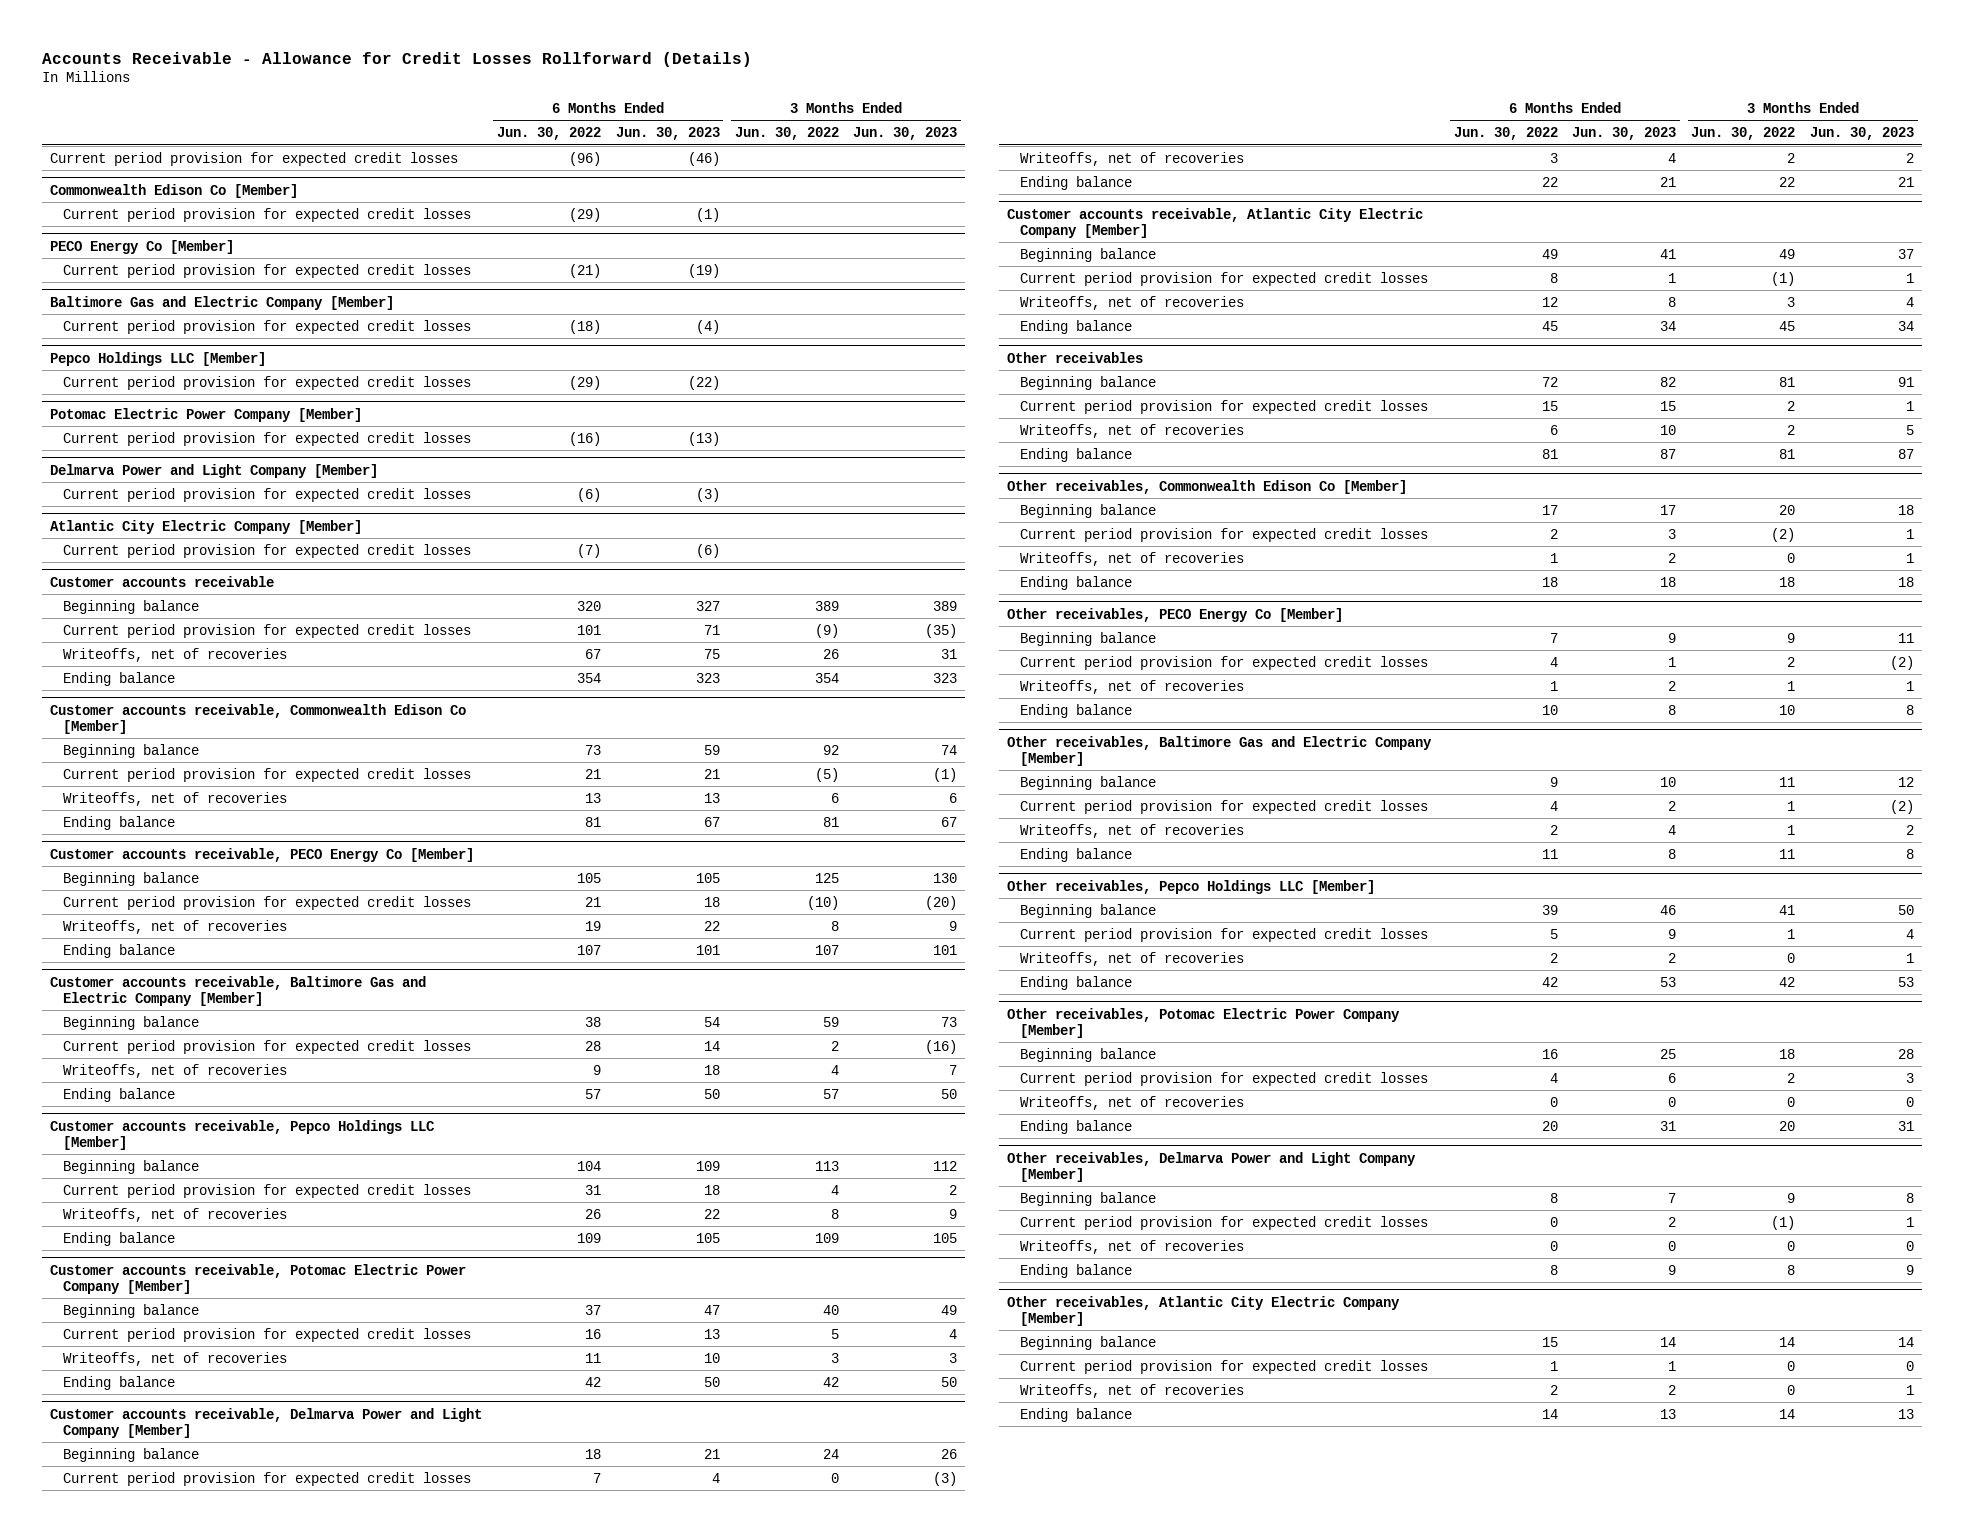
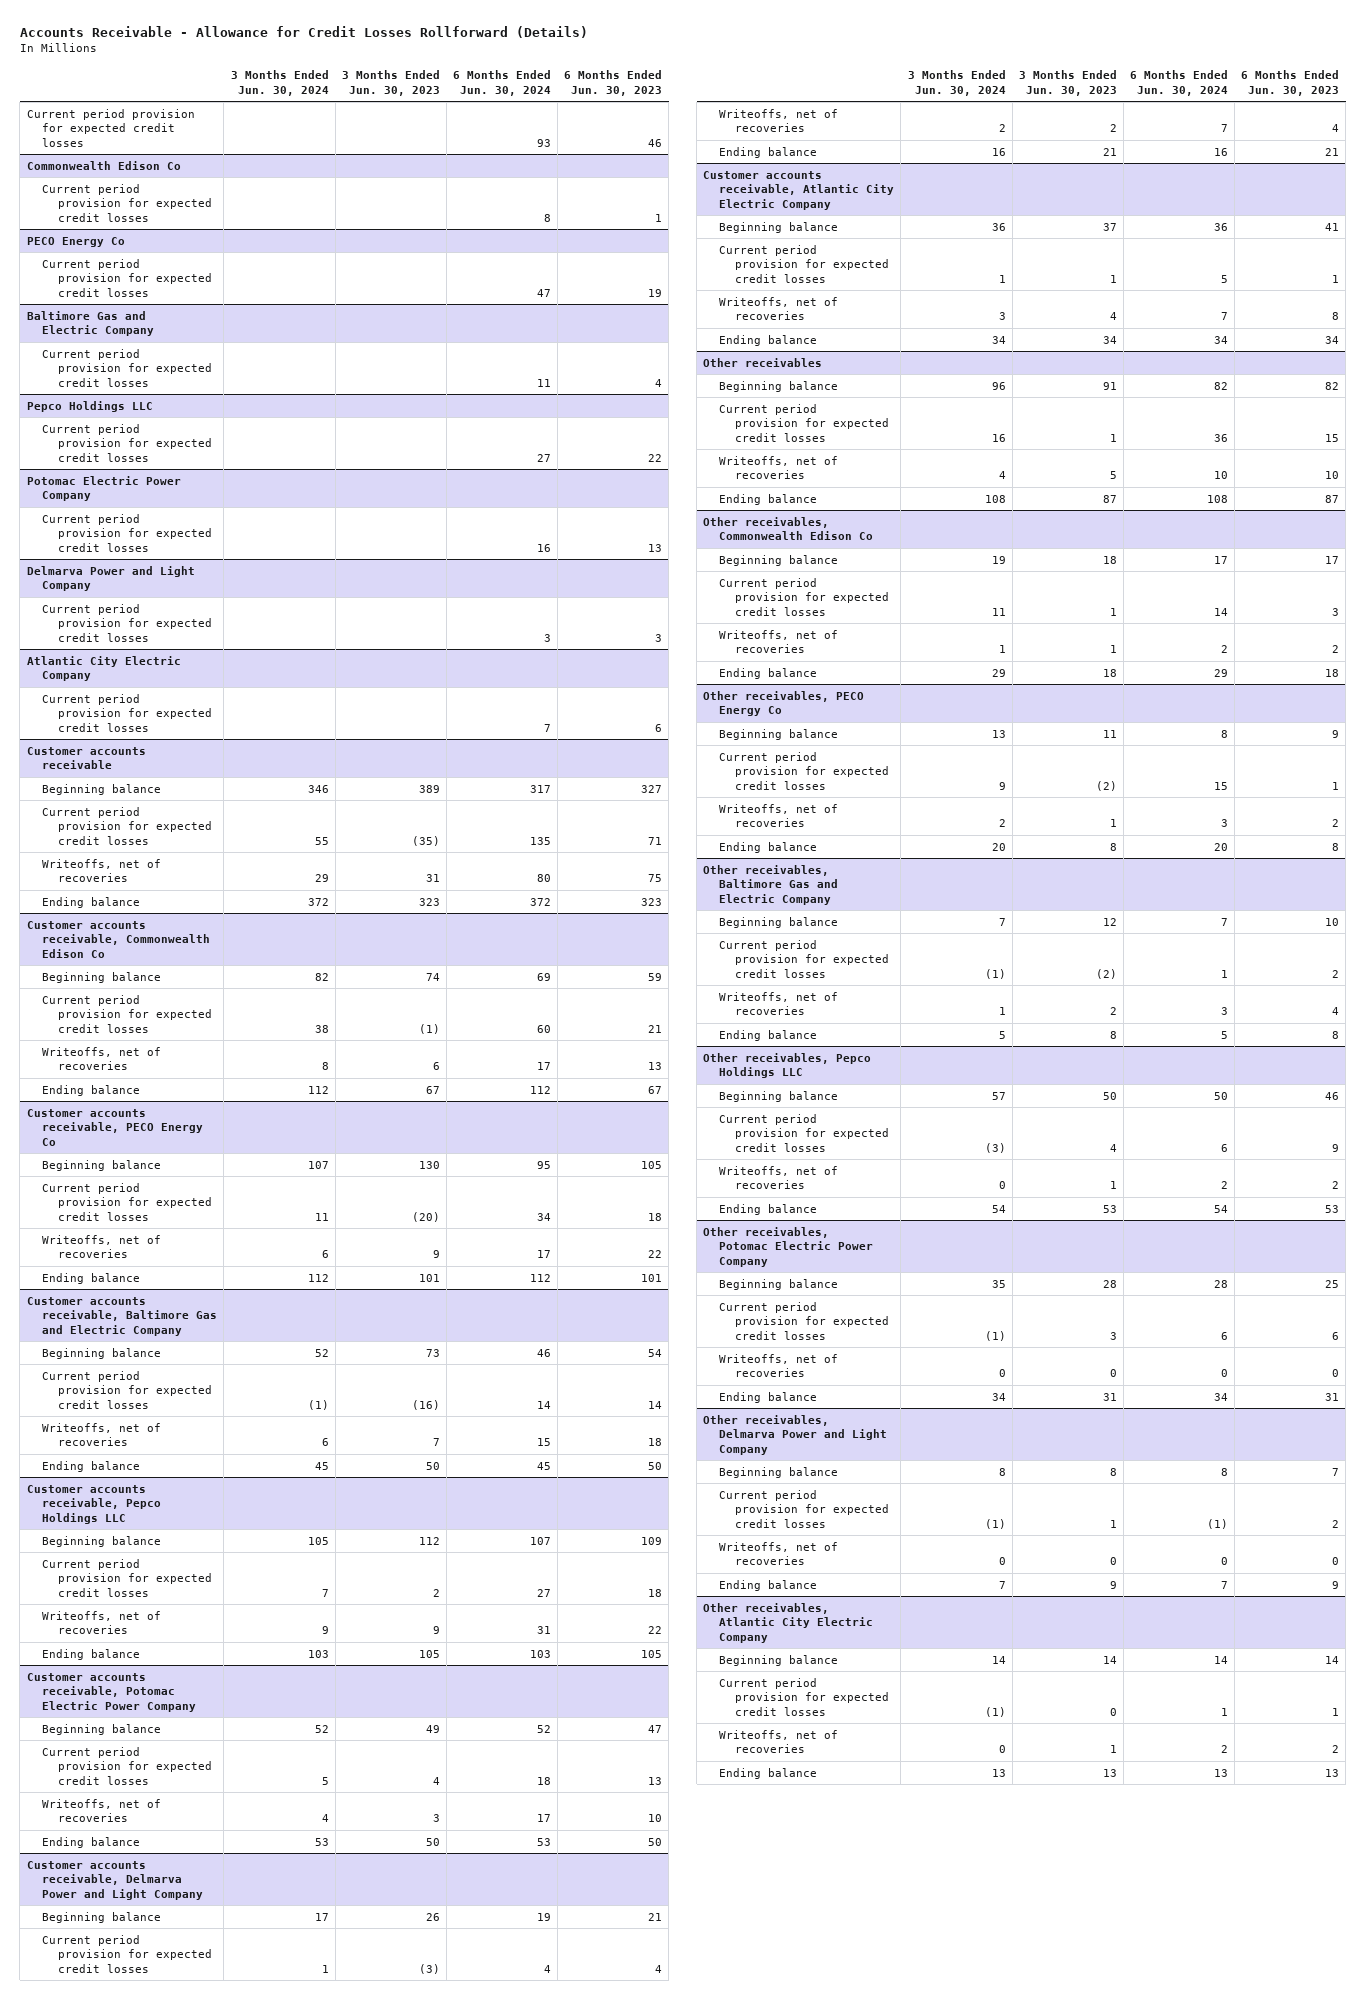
[496,127,601,141] Jun. 30, 2022 -> none
[734,127,839,141] Jun. 30, 2022 -> none
none -> [230,70,329,96] 3 Months Ended Jun. 30, 2024
none -> [453,70,552,96] 6 Months Ended Jun. 30, 2024
[687,151,720,166] (46) -> [648,138,663,147] 46
[49,183,298,198] Commonwealth Edison Co [Member] -> [26,160,181,170] Commonwealth Edison Co
[695,207,720,222] (1) -> [655,213,663,222] 1
[49,239,234,254] PECO Energy Co [Member] -> [26,236,125,247] PECO Energy Co
[687,263,720,278] (19) -> [648,288,663,297] 19
[49,295,394,310] Baltimore Gas and Electric Company [Member] -> [26,310,155,337] Baltimore Gas and Electric Company
[695,319,720,334] (4) -> [655,378,663,387] 4
[49,351,266,366] Pepco Holdings LLC [Member] -> [26,400,153,412] Pepco Holdings LLC
[687,375,720,390] (22) -> [648,453,663,462] 22
[49,407,362,422] Potomac Electric Power Company [Member] -> [26,475,181,502] Potomac Electric Power Company
[687,431,720,446] (13) -> [648,543,663,552] 13
[49,463,378,478] Delmarva Power and Light Company [Member] -> [26,565,195,592] Delmarva Power and Light Company
[695,487,720,502] (3) -> [655,633,663,642] 3
[49,519,362,534] Atlantic City Electric Company [Member] -> [26,655,181,682] Atlantic City Electric Company
[695,543,720,558] (6) -> [655,723,663,732] 6
[49,703,466,734] Customer accounts receivable, Commonwealth Edison Co [Member] -> [26,920,211,958] Customer accounts receivable, Commonwealth Edison Co
[49,847,474,862] Customer accounts receivable, PECO Energy Co [Member] -> [26,1108,204,1146] Customer accounts receivable, PECO Energy Co
[49,975,426,1006] Customer accounts receivable, Baltimore Gas and Electric Company [Member] -> [26,1296,218,1336] Customer accounts receivable, Baltimore Gas and Electric Company
[49,1119,435,1150] Customer accounts receivable, Pepco Holdings LLC [Member] -> [26,1484,162,1524] Customer accounts receivable, Pepco Holdings LLC
[49,1263,466,1294] Customer accounts receivable, Potomac Electric Power Company [Member] -> [26,1672,197,1712] Customer accounts receivable, Potomac Electric Power Company
[49,1407,482,1438] Customer accounts receivable, Delmarva Power and Light Company [Member] -> [26,1860,204,1900] Customer accounts receivable, Delmarva Power and Light Company
[1006,207,1423,238] Customer accounts receivable, Atlantic City Electric Company [Member] -> [703,170,895,210] Customer accounts receivable, Atlantic City Electric Company
[1006,479,1407,494] Other receivables, Commonwealth Edison Co [Member] -> [703,516,874,541] Other receivables, Commonwealth Edison Co
[1006,607,1343,622] Other receivables, PECO Energy Co [Member] -> [703,690,865,717] Other receivables, PECO Energy Co
[1006,735,1432,766] Other receivables, Baltimore Gas and Electric Company [Member] -> [703,864,839,905] Other receivables, Baltimore Gas and Electric Company
[1006,879,1375,894] Other receivables, Pepco Holdings LLC [Member] -> [703,1052,872,1079] Other receivables, Pepco Holdings LLC
[1006,1007,1400,1038] Other receivables, Potomac Electric Power Company [Member] -> [703,1226,874,1267] Other receivables, Potomac Electric Power Company
[1006,1151,1416,1182] Other receivables, Delmarva Power and Light Company [Member] -> [703,1414,888,1455] Other receivables, Delmarva Power and Light Company
[1006,1295,1400,1326] Other receivables, Atlantic City Electric Company [Member] -> [703,1602,874,1643] Other receivables, Atlantic City Electric Company

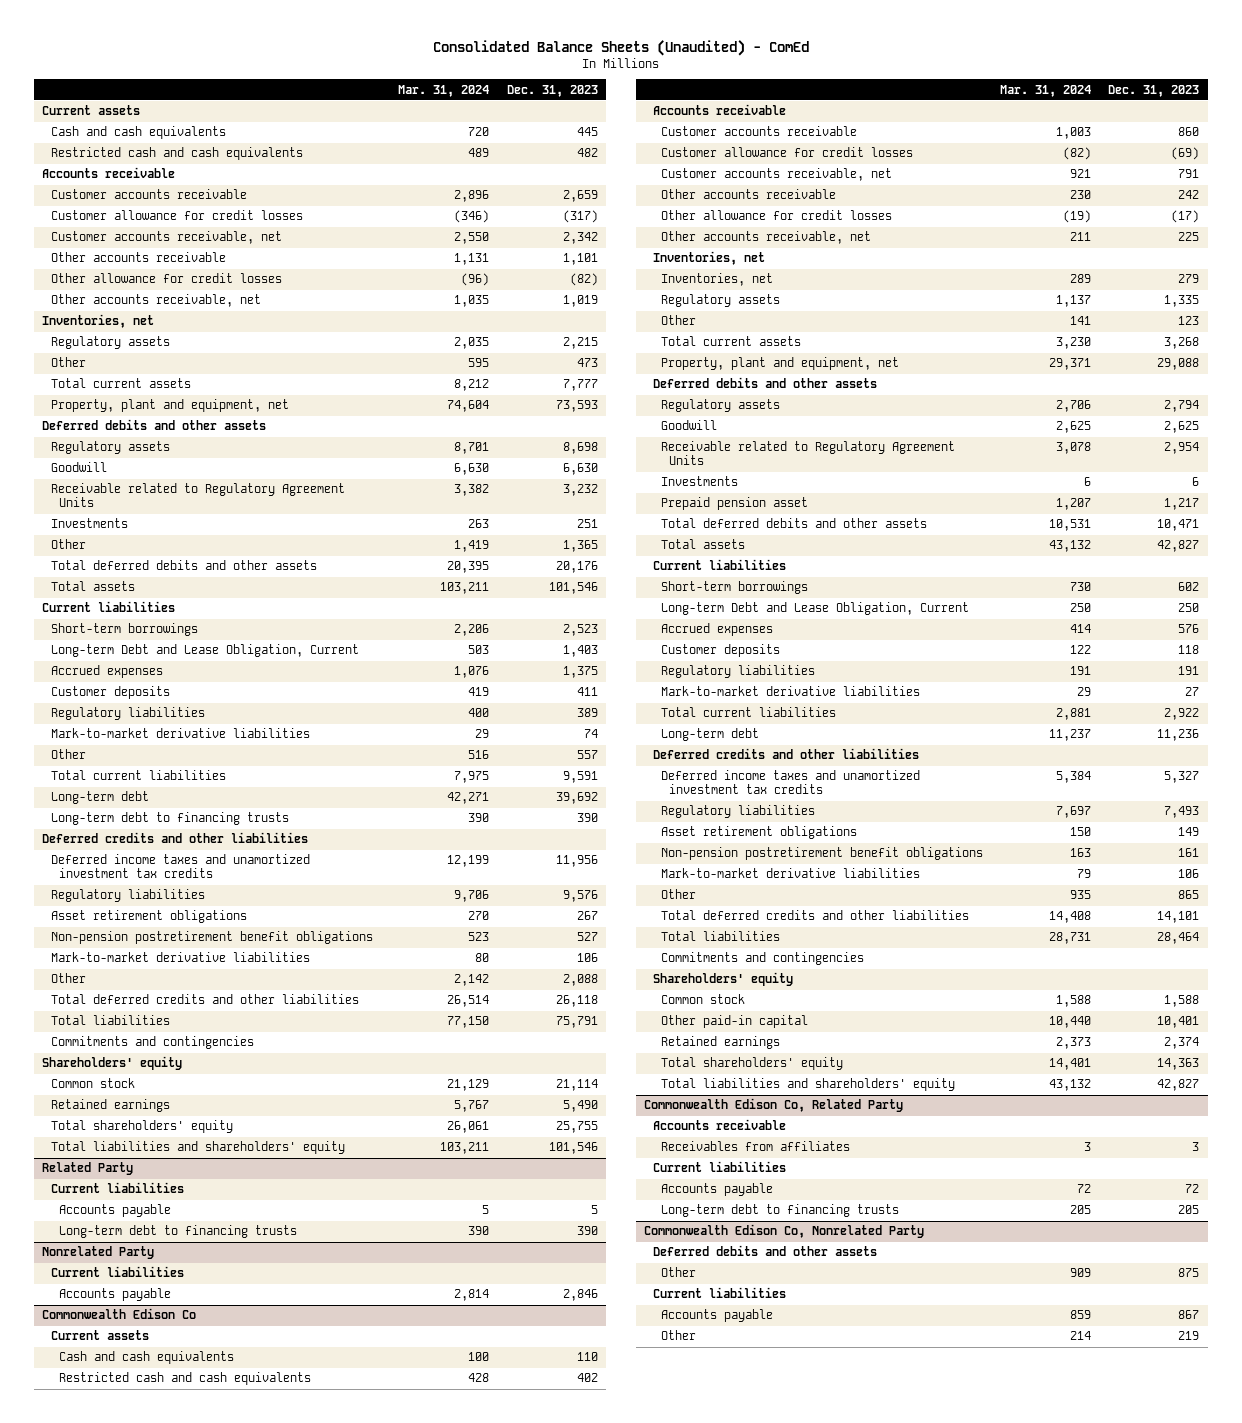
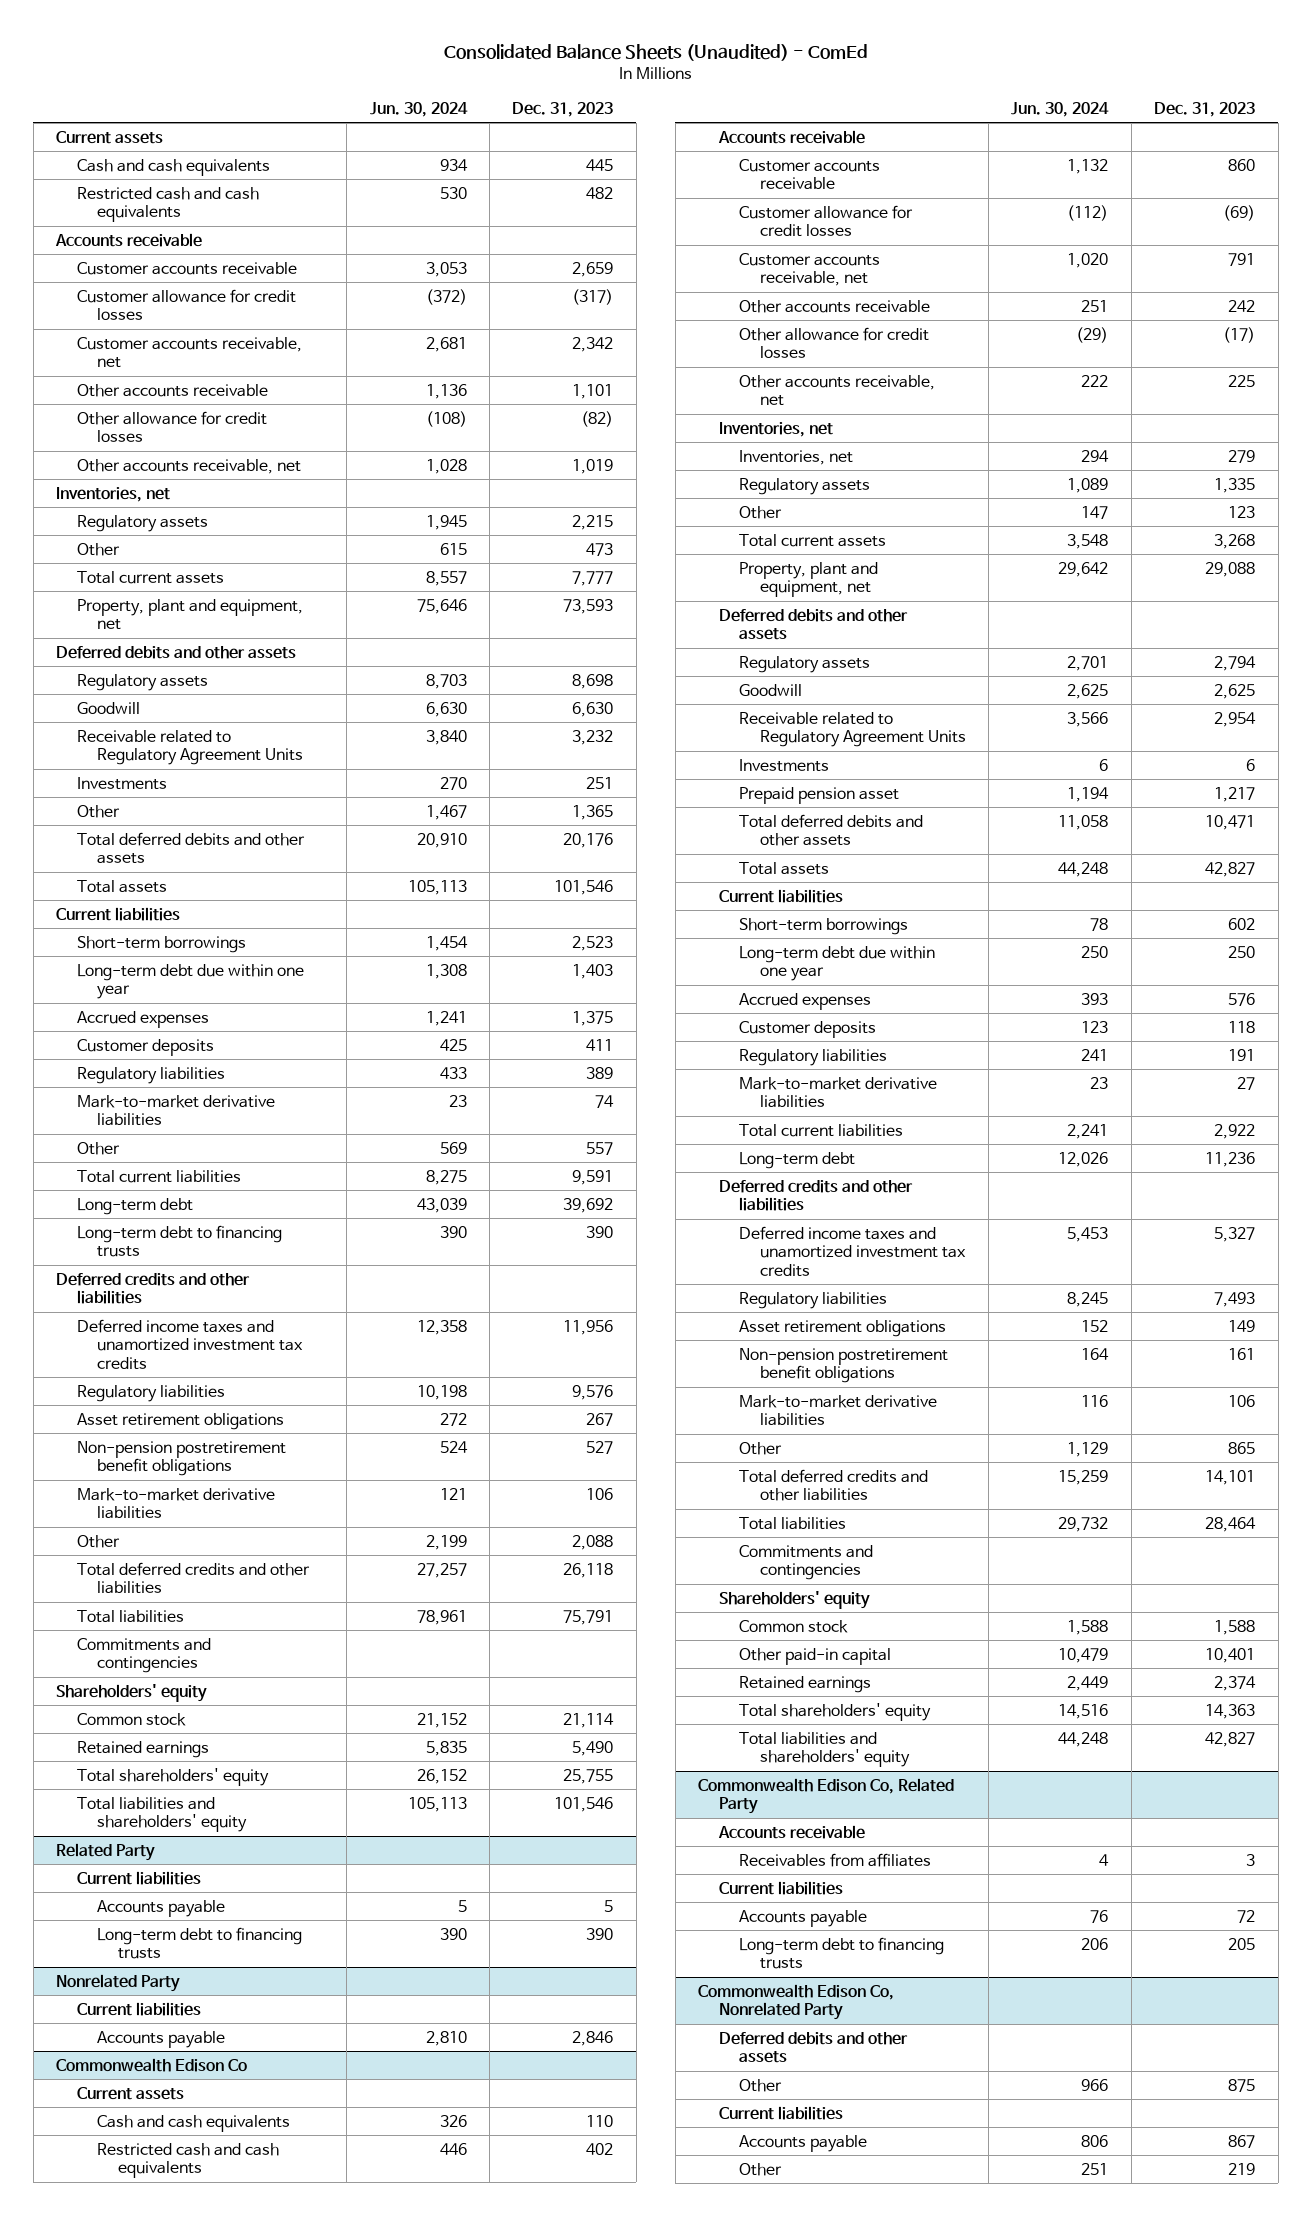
[398,84,490,97] Mar. 31, 2024 -> none
none -> [369,101,468,117] Jun. 30, 2024
[50,644,359,658] Long-term Debt and Lease Obligation, Current -> [76,963,304,1000] Long-term debt due within one year
[660,602,969,616] Long-term Debt and Lease Obligation, Current -> [739,945,936,982] Long-term debt due within one year

